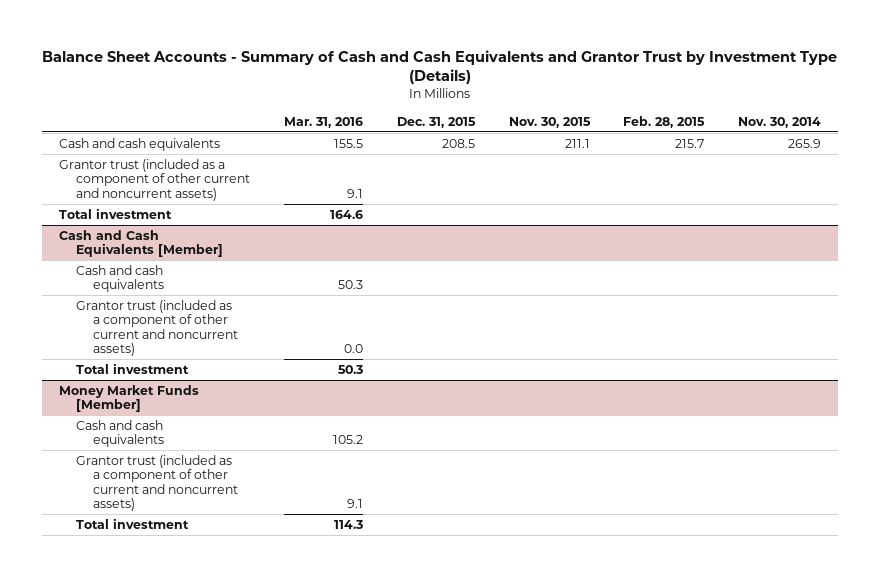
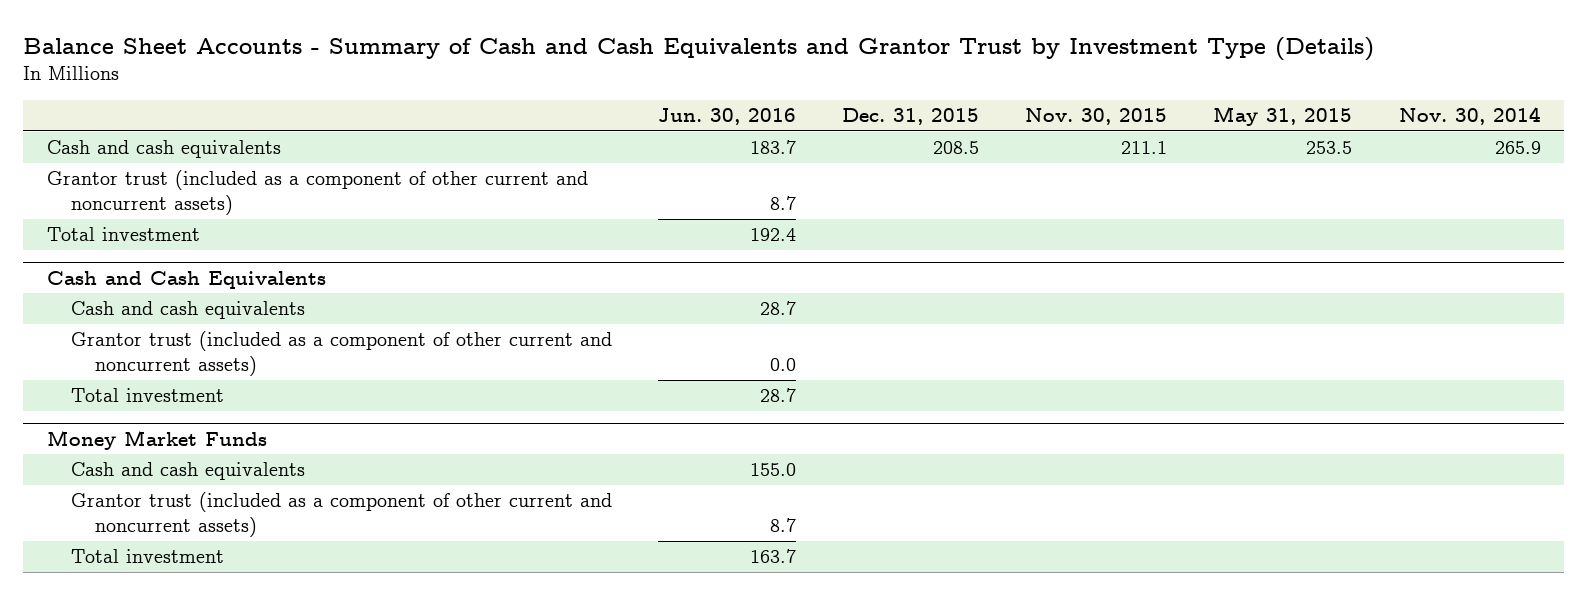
[284,116,364,128] Mar. 31, 2016 -> none
[623,115,706,128] Feb. 28, 2015 -> none
none -> [657,108,796,126] Jun. 30, 2016
none -> [1213,106,1353,127] May 31, 2015
[59,229,224,258] Cash and Cash Equivalents [Member] -> [46,270,326,289] Cash and Cash Equivalents
[59,384,200,413] Money Market Funds [Member] -> [46,429,267,450] Money Market Funds

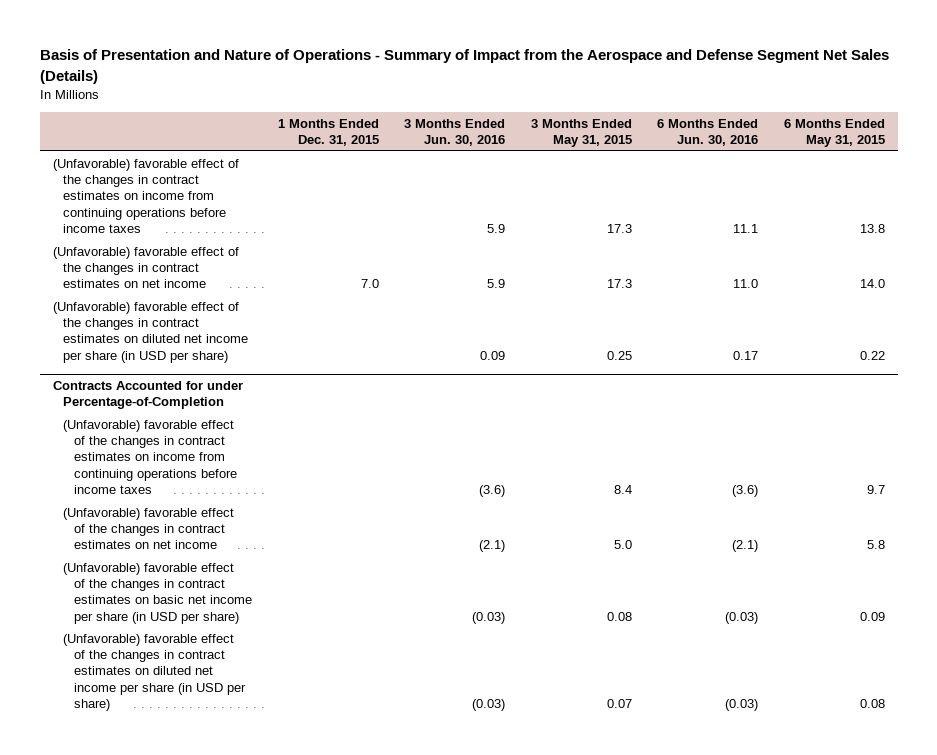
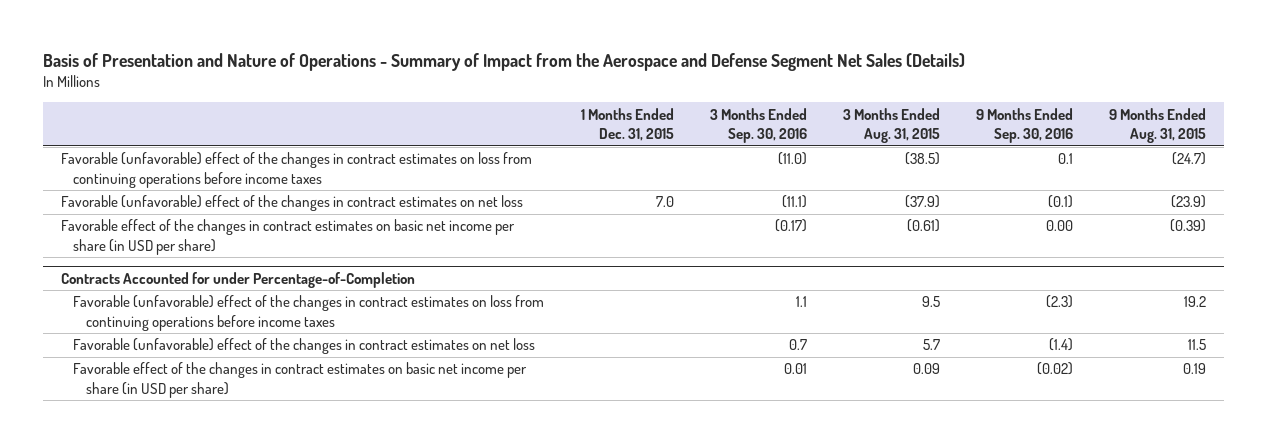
[404,118,506,146] 3 Months Ended Jun. 30, 2016 -> none
[530,118,632,147] 3 Months Ended May 31, 2015 -> none
[657,118,759,146] 6 Months Ended Jun. 30, 2016 -> none
[783,118,885,147] 6 Months Ended May 31, 2015 -> none
none -> [709,107,807,144] 3 Months Ended Sep. 30, 2016
none -> [842,107,940,144] 3 Months Ended Aug. 31, 2015
none -> [975,107,1073,144] 9 Months Ended Sep. 30, 2016
none -> [1109,107,1207,144] 9 Months Ended Aug. 31, 2015
[52,158,239,233] (Unfavorable) favorable effect of the changes in contract estimates on income from continuing operations before income taxes -> [60,152,532,188] Favorable (unfavorable) effect of the changes in contract estimates on loss from continuing operations before income taxes
[52,246,239,289] (Unfavorable) favorable effect of the changes in contract estimates on net income -> [60,195,523,212] Favorable (unfavorable) effect of the changes in contract estimates on net loss
[52,301,249,363] (Unfavorable) favorable effect of the changes in contract estimates on diluted net income per share (in USD per share) -> [60,219,515,255] Favorable effect of the changes in contract estimates on basic net income per share (in USD per share)
[63,633,247,711] (Unfavorable) favorable effect of the changes in contract estimates on diluted net income per share (in USD per share) -> none
[63,419,238,494] (Unfavorable) favorable effect of the changes in contract estimates on income from continuing operations before income taxes -> [73,295,545,331] Favorable (unfavorable) effect of the changes in contract estimates on loss from continuing operations before income taxes
[63,507,235,550] (Unfavorable) favorable effect of the changes in contract estimates on net income -> [73,338,536,355] Favorable (unfavorable) effect of the changes in contract estimates on net loss
[63,562,253,624] (Unfavorable) favorable effect of the changes in contract estimates on basic net income per share (in USD per share) -> [73,362,528,398] Favorable effect of the changes in contract estimates on basic net income per share (in USD per share)

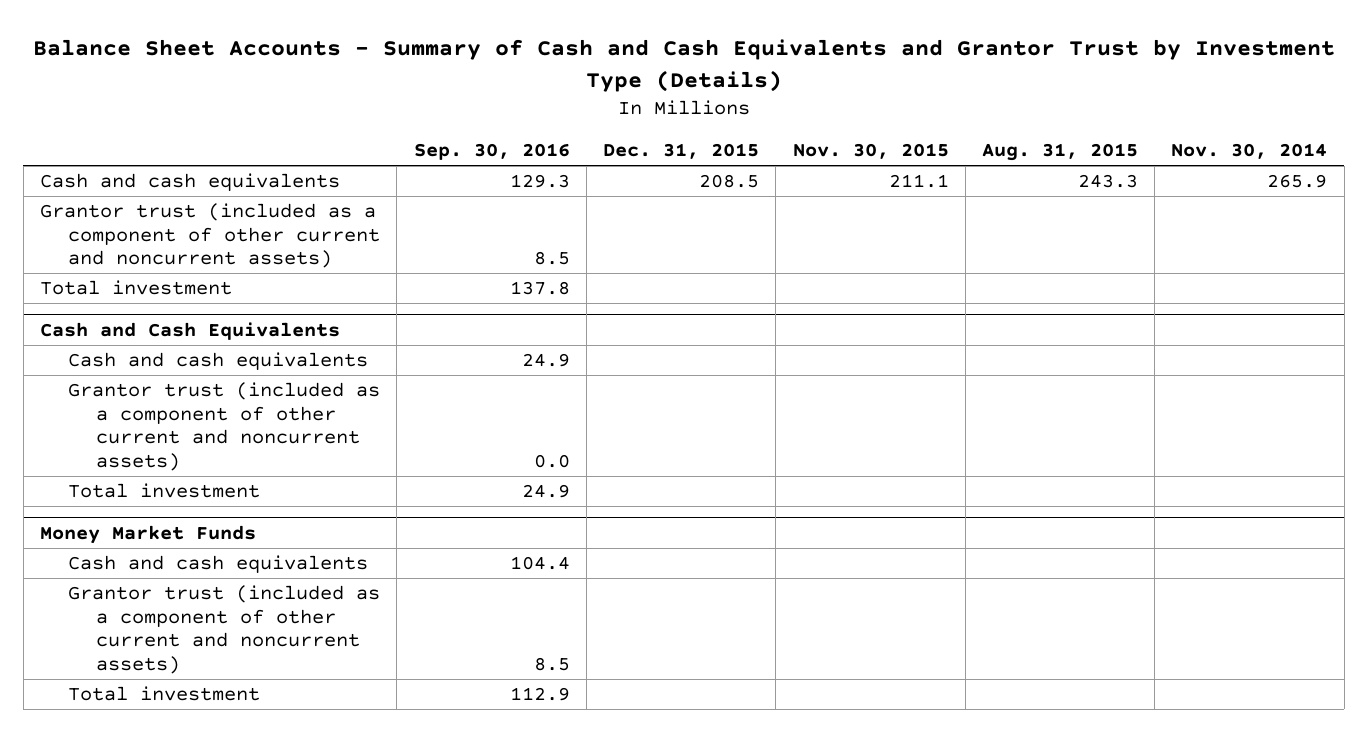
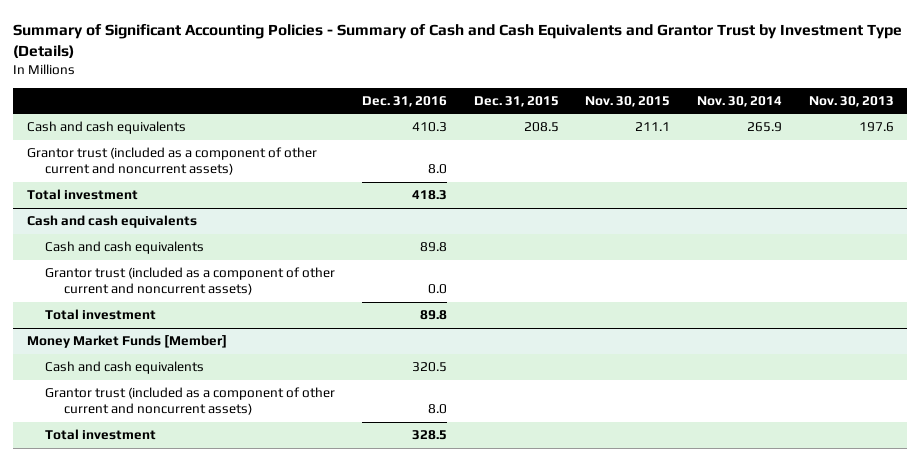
[32,39,1335,92] Balance Sheet Accounts - Summary of Cash and Cash Equivalents and Grantor Trust by Investment Type (Details) -> [13,23,903,58] Summary of Significant Accounting Policies - Summary of Cash and Cash Equivalents and Grantor Trust by Investment Type (Details)
[413,142,570,160] Sep. 30, 2016 -> none
[982,142,1139,161] Aug. 31, 2015 -> none
none -> [361,95,447,107] Dec. 31, 2016
none -> [808,95,894,107] Nov. 30, 2013
[40,321,341,340] Cash and Cash Equivalents -> [26,215,197,229] Cash and cash equivalents
[40,524,257,544] Money Market Funds -> [26,335,227,349] Money Market Funds [Member]

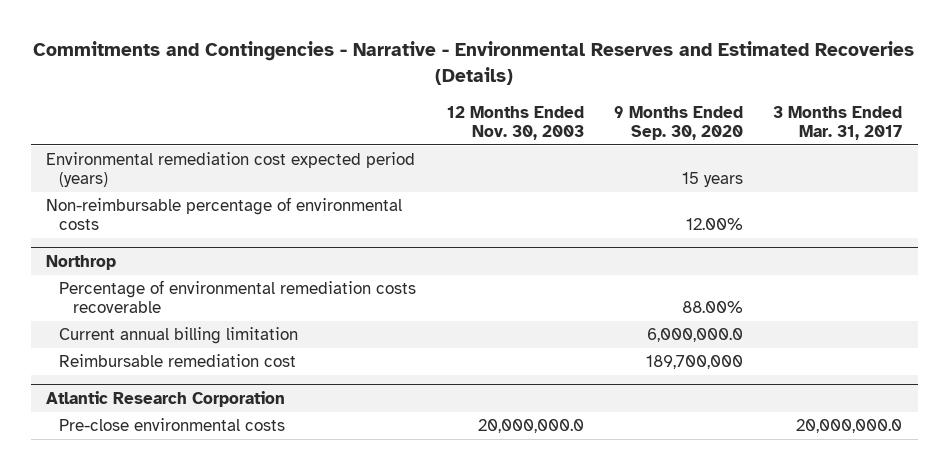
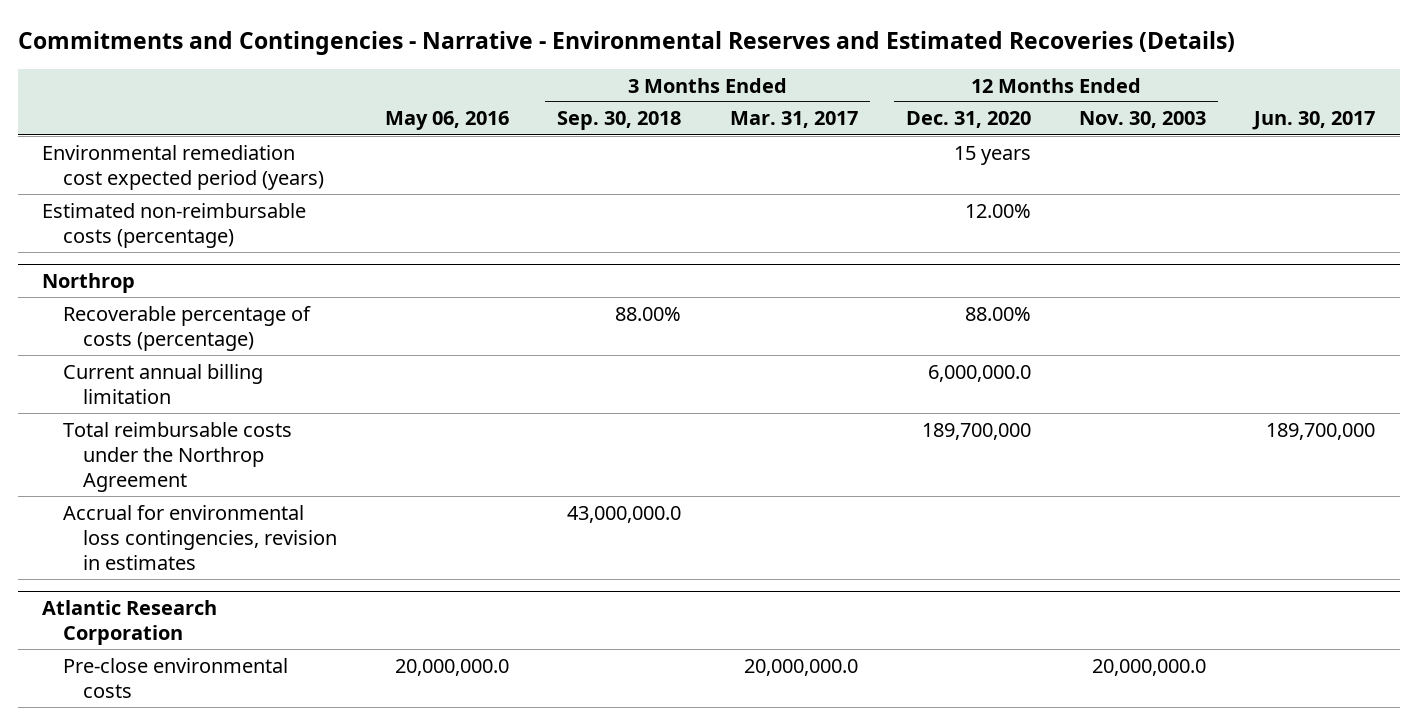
[614,105,744,141] 9 Months Ended Sep. 30, 2020 -> none
none -> [385,111,510,131] May 06, 2016
none -> [557,111,682,131] Sep. 30, 2018
none -> [905,111,1031,129] Dec. 31, 2020
none -> [1252,111,1376,131] Jun. 30, 2017
[45,197,402,231] Non-reimbursable percentage of environmental costs -> [42,202,307,248] Estimated non-reimbursable costs (percentage)
[59,280,417,314] Percentage of environmental remediation costs recoverable -> [62,305,311,351] Recoverable percentage of costs (percentage)
[59,354,297,368] Reimbursable remediation cost -> [62,421,292,492] Total reimbursable costs under the Northrop Agreement
none -> [62,504,338,570] Accrual for environmental loss contingencies, revision in estimates

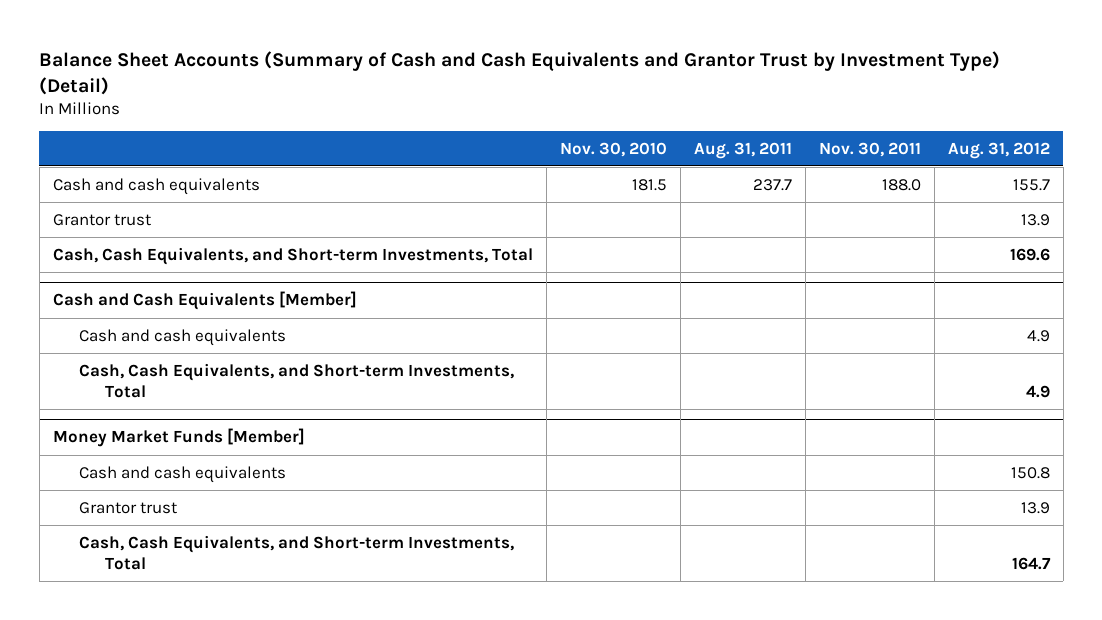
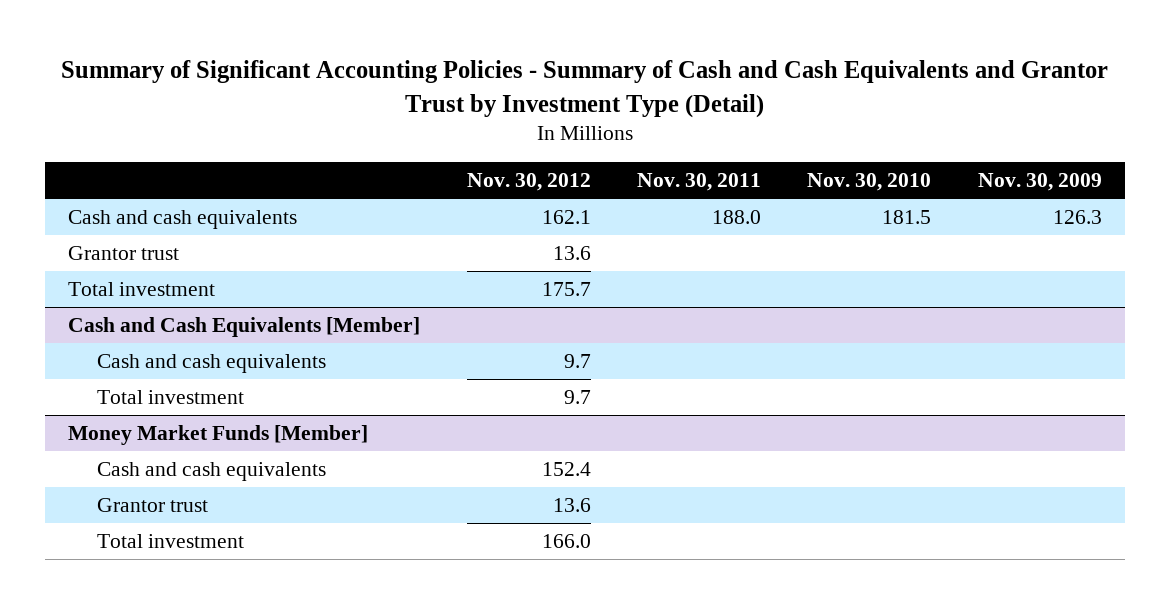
[39,50,1001,95] Balance Sheet Accounts (Summary of Cash and Cash Equivalents and Grantor Trust by Investment Type) (Detail) -> [60,60,1108,118] Summary of Significant Accounting Policies - Summary of Cash and Cash Equivalents and Grantor Trust by Investment Type (Detail)
[693,141,792,159] Aug. 31, 2011 -> none
[947,141,1050,159] Aug. 31, 2012 -> none
none -> [466,173,591,192] Nov. 30, 2012
none -> [977,173,1102,192] Nov. 30, 2009
[52,246,533,265] Cash, Cash Equivalents, and Short-term Investments, Total -> [68,282,216,297] Total investment
[79,362,515,399] Cash, Cash Equivalents, and Short-term Investments, Total -> [97,390,245,405] Total investment
[79,534,515,571] Cash, Cash Equivalents, and Short-term Investments, Total -> [97,534,245,549] Total investment

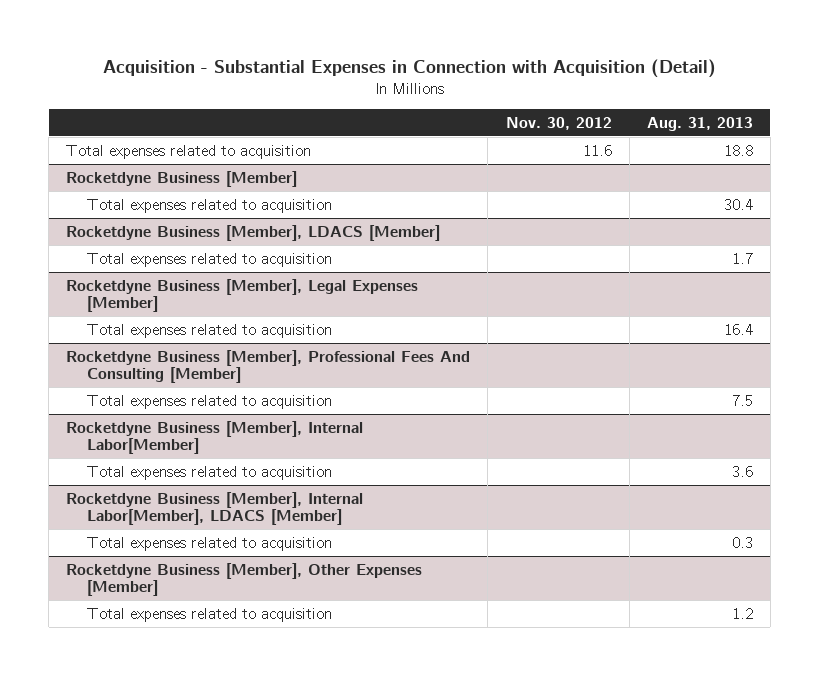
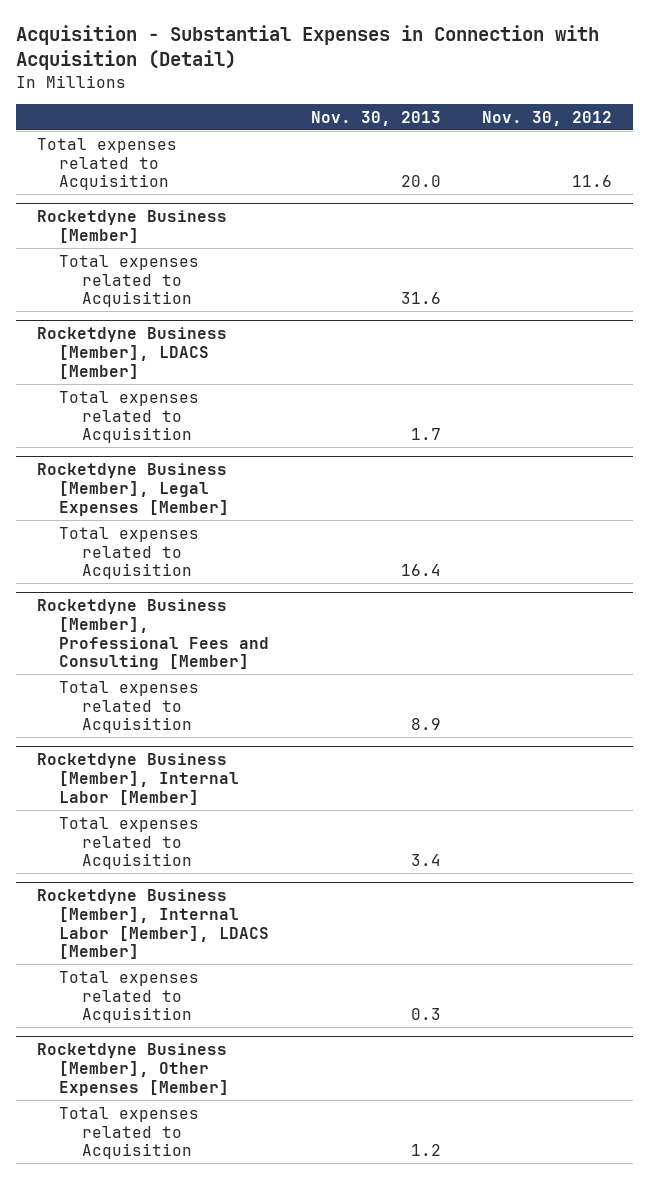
[646,116,753,131] Aug. 31, 2013 -> none
none -> [310,110,441,126] Nov. 30, 2013
[66,144,312,159] Total expenses related to acquisition -> [36,137,177,191] Total expenses related to Acquisition
[86,198,332,213] Total expenses related to acquisition -> [59,254,200,308] Total expenses related to Acquisition
[86,252,332,267] Total expenses related to acquisition -> [59,390,200,444] Total expenses related to Acquisition
[86,323,332,338] Total expenses related to acquisition -> [59,526,200,580] Total expenses related to Acquisition
[66,349,471,384] Rocketdyne Business [Member], Professional Fees And Consulting [Member] -> [36,599,270,671] Rocketdyne Business [Member], Professional Fees and Consulting [Member]
[86,394,332,409] Total expenses related to acquisition -> [59,680,200,734] Total expenses related to Acquisition
[66,420,364,455] Rocketdyne Business [Member], Internal Labor[Member] -> [36,753,240,805] Rocketdyne Business [Member], Internal Labor [Member]
[86,465,332,480] Total expenses related to acquisition -> [59,816,200,870] Total expenses related to Acquisition
[66,491,364,526] Rocketdyne Business [Member], Internal Labor[Member], LDACS [Member] -> [36,889,270,960] Rocketdyne Business [Member], Internal Labor [Member], LDACS [Member]
[86,536,332,551] Total expenses related to acquisition -> [59,970,200,1024] Total expenses related to Acquisition
[86,607,332,622] Total expenses related to acquisition -> [59,1106,200,1160] Total expenses related to Acquisition

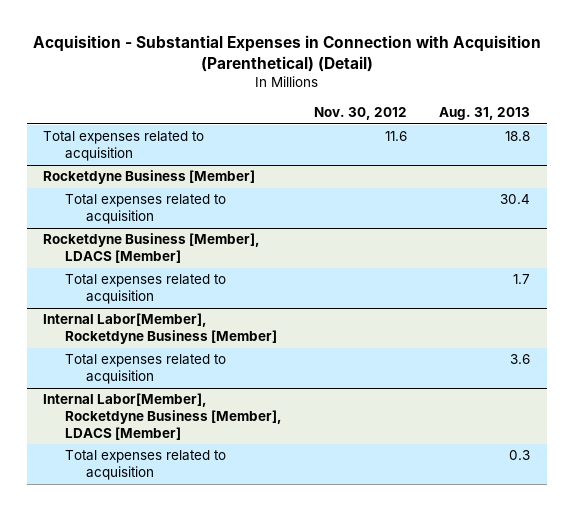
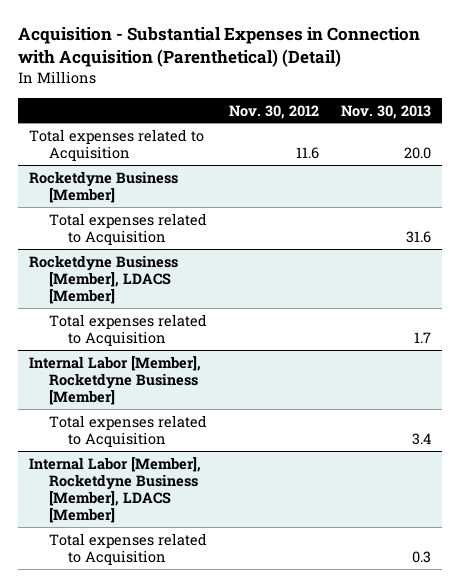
[439,107,531,121] Aug. 31, 2013 -> none
none -> [341,104,432,119] Nov. 30, 2013
[43,131,205,162] Total expenses related to acquisition -> [28,128,204,161] Total expenses related to Acquisition
[64,194,226,225] Total expenses related to acquisition -> [48,212,207,245] Total expenses related to Acquisition
[64,274,226,305] Total expenses related to acquisition -> [48,313,207,346] Total expenses related to Acquisition
[43,313,277,345] Internal Labor[Member], Rocketdyne Business [Member] -> [28,355,201,405] Internal Labor [Member], Rocketdyne Business [Member]
[64,354,226,385] Total expenses related to acquisition -> [48,414,207,447] Total expenses related to Acquisition
[43,393,282,440] Internal Labor[Member], Rocketdyne Business [Member], LDACS [Member] -> [28,456,201,524] Internal Labor [Member], Rocketdyne Business [Member], LDACS [Member]
[64,450,226,481] Total expenses related to acquisition -> [48,532,207,565] Total expenses related to Acquisition

